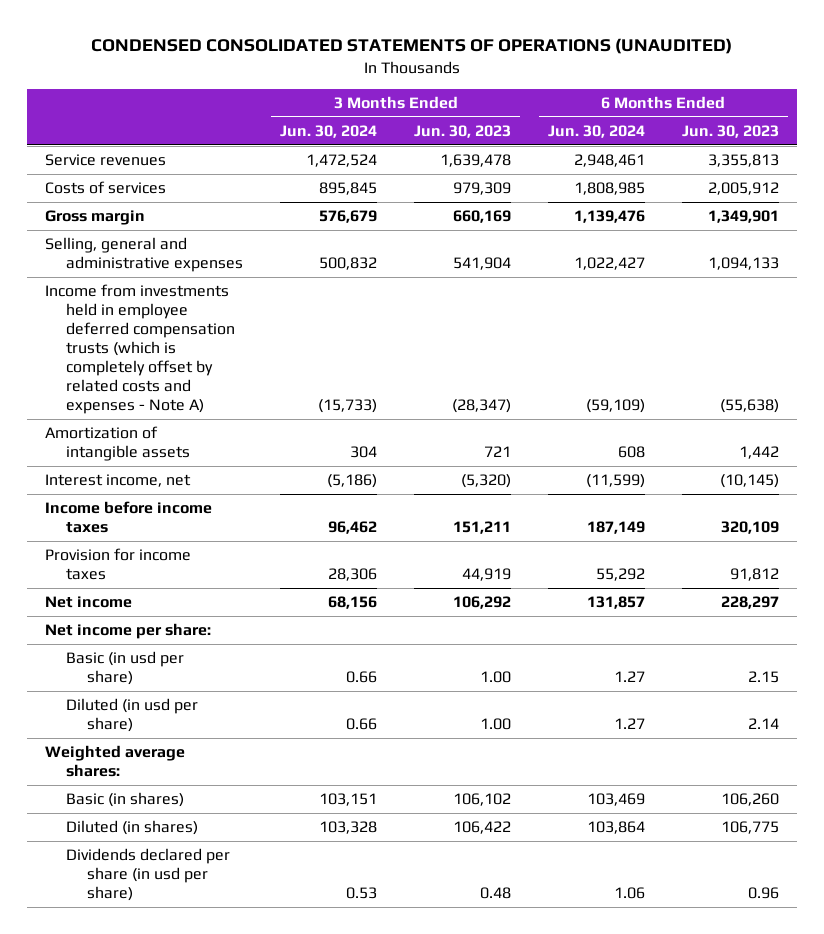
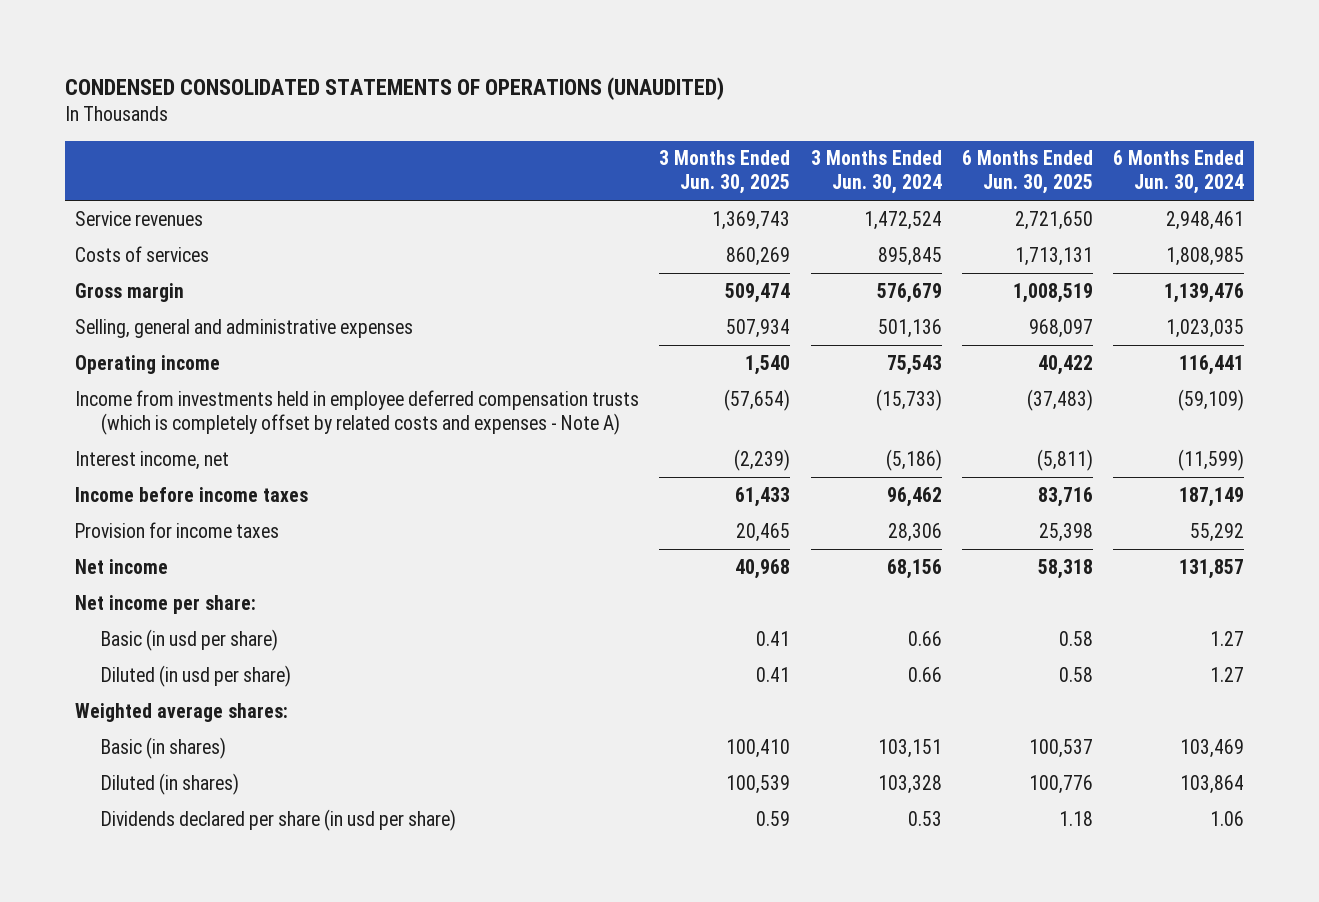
[413,124,511,138] Jun. 30, 2023 -> none
[681,124,779,138] Jun. 30, 2023 -> none
none -> [659,150,791,195] 3 Months Ended Jun. 30, 2025
none -> [961,150,1093,195] 6 Months Ended Jun. 30, 2025
[319,257,378,271] 500,832 -> [877,318,942,338] 501,136
[573,257,645,271] 1,022,427 -> [1165,318,1244,338] 1,023,035
none -> [75,354,221,374] Operating income
[45,426,191,462] Amortization of intangible assets -> none

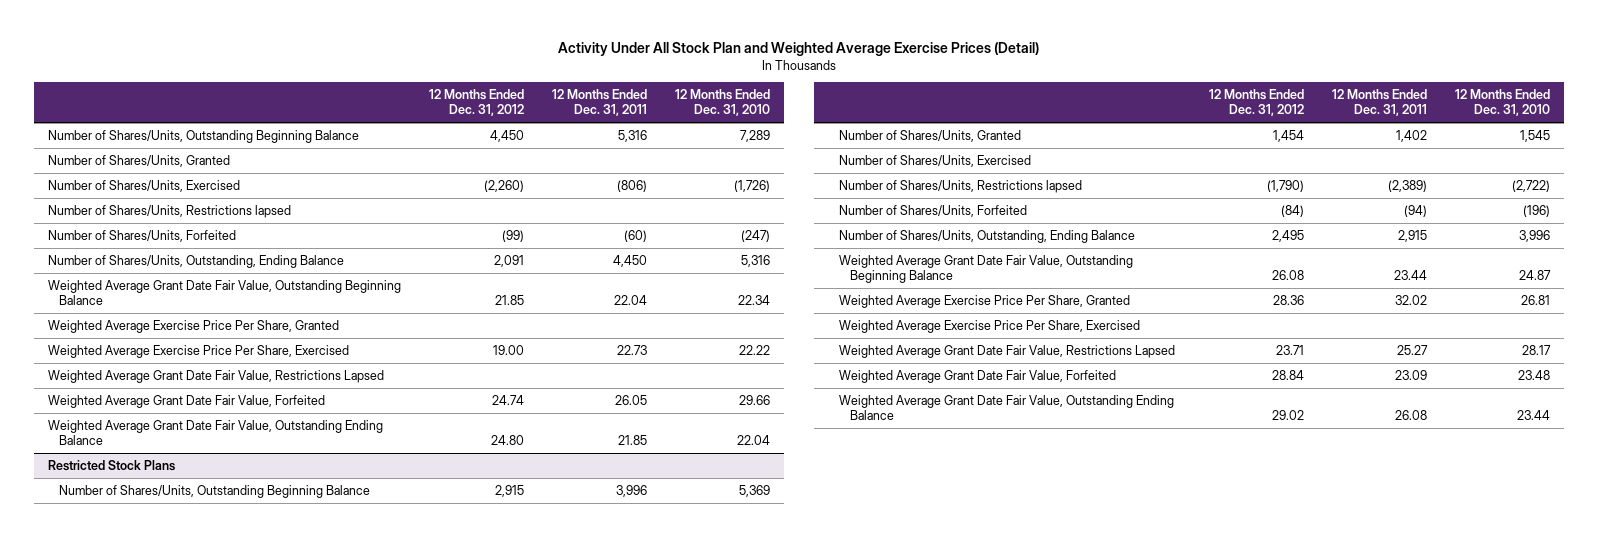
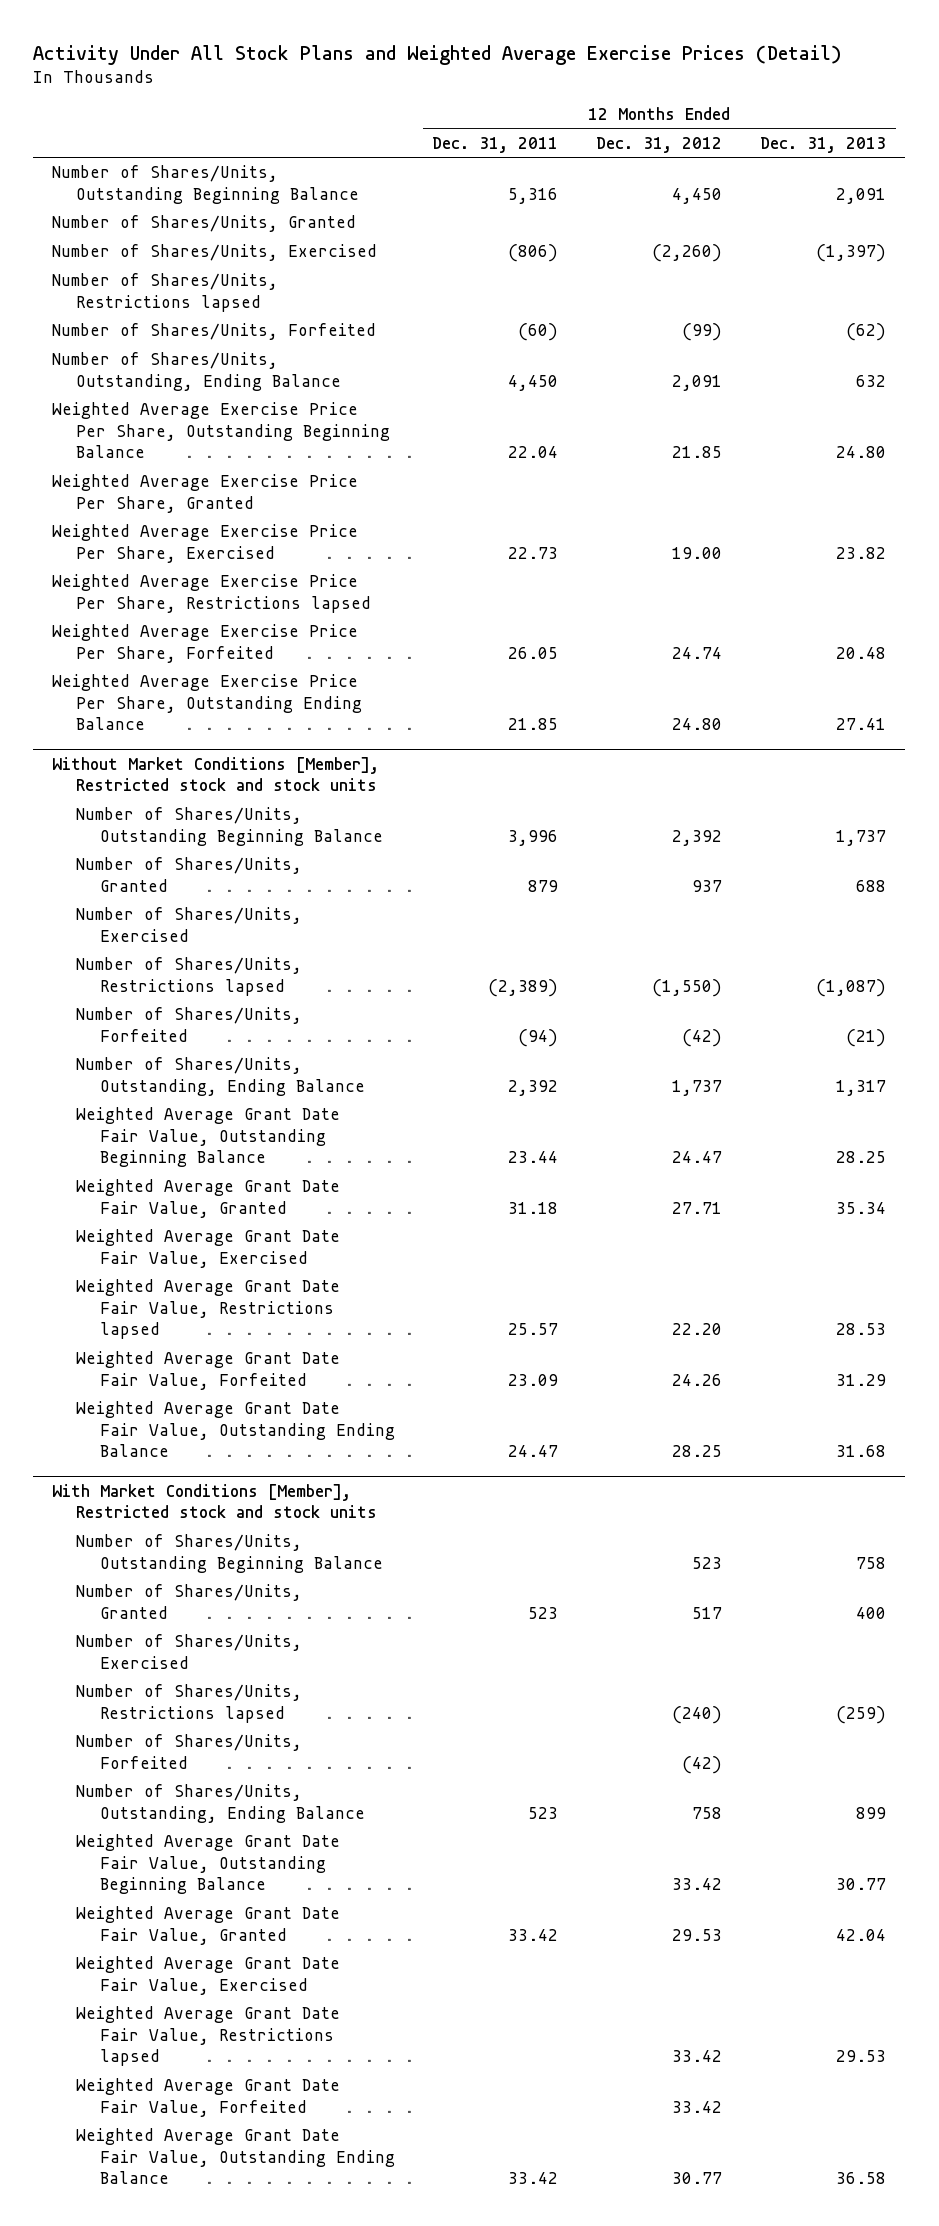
[558,42,1040,57] Activity Under All Stock Plan and Weighted Average Exercise Prices (Detail) -> [33,44,843,65] Activity Under All Stock Plans and Weighted Average Exercise Prices (Detail)
[674,89,770,117] 12 Months Ended Dec. 31, 2010 -> none
none -> [760,136,887,153] Dec. 31, 2013
[48,279,402,305] Weighted Average Grant Date Fair Value, Outstanding Beginning Balance -> [52,402,390,459] Weighted Average Exercise Price Per Share, Outstanding Beginning Balance
[48,459,176,471] Restricted Stock Plans -> none
[48,369,385,383] Weighted Average Grant Date Fair Value, Restrictions Lapsed -> [52,574,371,613] Weighted Average Exercise Price Per Share, Restrictions lapsed
[48,394,326,408] Weighted Average Grant Date Fair Value, Forfeited -> [52,624,359,663] Weighted Average Exercise Price Per Share, Forfeited
[48,419,384,445] Weighted Average Grant Date Fair Value, Outstanding Ending Balance -> [52,674,362,731] Weighted Average Exercise Price Per Share, Outstanding Ending Balance
none -> [52,756,380,792] Without Market Conditions [Member], Restricted stock and stock units
[495,484,525,497] 2,915 -> [672,829,723,846] 2,392
[1273,129,1305,142] 1,454 -> [692,879,723,892] 937
[1396,129,1428,142] 1,402 -> [528,879,559,892] 879
[1267,179,1305,192] (1,790) -> [652,978,723,997] (1,550)
[1281,204,1305,217] (84) -> [682,1028,723,1047] (42)
[1272,229,1305,242] 2,495 -> [672,1079,723,1096] 1,737
[1398,229,1428,242] 2,915 -> [508,1079,559,1096] 2,392
[1272,269,1305,280] 26.08 -> [672,1151,723,1164] 24.47
[839,294,1131,308] Weighted Average Exercise Price Per Share, Granted -> [75,1179,340,1218] Weighted Average Grant Date Fair Value, Granted
[1273,294,1305,305] 28.36 -> [672,1201,723,1214] 27.71
[1395,294,1428,305] 32.02 -> [508,1201,559,1214] 31.18
[839,319,1141,333] Weighted Average Exercise Price Per Share, Exercised -> [75,1229,340,1268] Weighted Average Grant Date Fair Value, Exercised
[839,344,1176,358] Weighted Average Grant Date Fair Value, Restrictions Lapsed -> [75,1279,340,1340] Weighted Average Grant Date Fair Value, Restrictions lapsed
[1276,344,1305,355] 23.71 -> [672,1323,723,1336] 22.20
[1397,344,1429,355] 25.27 -> [508,1323,559,1336] 25.57
[1272,369,1305,380] 28.84 -> [672,1373,723,1386] 24.26
[1272,409,1305,420] 29.02 -> [672,1445,723,1458] 28.25
[1395,409,1428,420] 26.08 -> [508,1445,559,1458] 24.47
none -> [52,1483,377,1519] With Market Conditions [Member], Restricted stock and stock units
none -> [75,1534,383,1573] Number of Shares/Units, Outstanding Beginning Balance
none -> [75,1584,302,1619] Number of Shares/Units, Granted
none -> [75,1634,302,1669] Number of Shares/Units, Exercised
none -> [75,1684,302,1723] Number of Shares/Units, Restrictions lapsed
none -> [75,1734,302,1769] Number of Shares/Units, Forfeited
none -> [75,1784,365,1823] Number of Shares/Units, Outstanding, Ending Balance
none -> [75,1834,340,1895] Weighted Average Grant Date Fair Value, Outstanding Beginning Balance
none -> [75,1906,340,1945] Weighted Average Grant Date Fair Value, Granted
none -> [75,1956,340,1995] Weighted Average Grant Date Fair Value, Exercised
none -> [75,2006,340,2067] Weighted Average Grant Date Fair Value, Restrictions lapsed
none -> [75,2078,340,2117] Weighted Average Grant Date Fair Value, Forfeited
none -> [75,2128,395,2185] Weighted Average Grant Date Fair Value, Outstanding Ending Balance

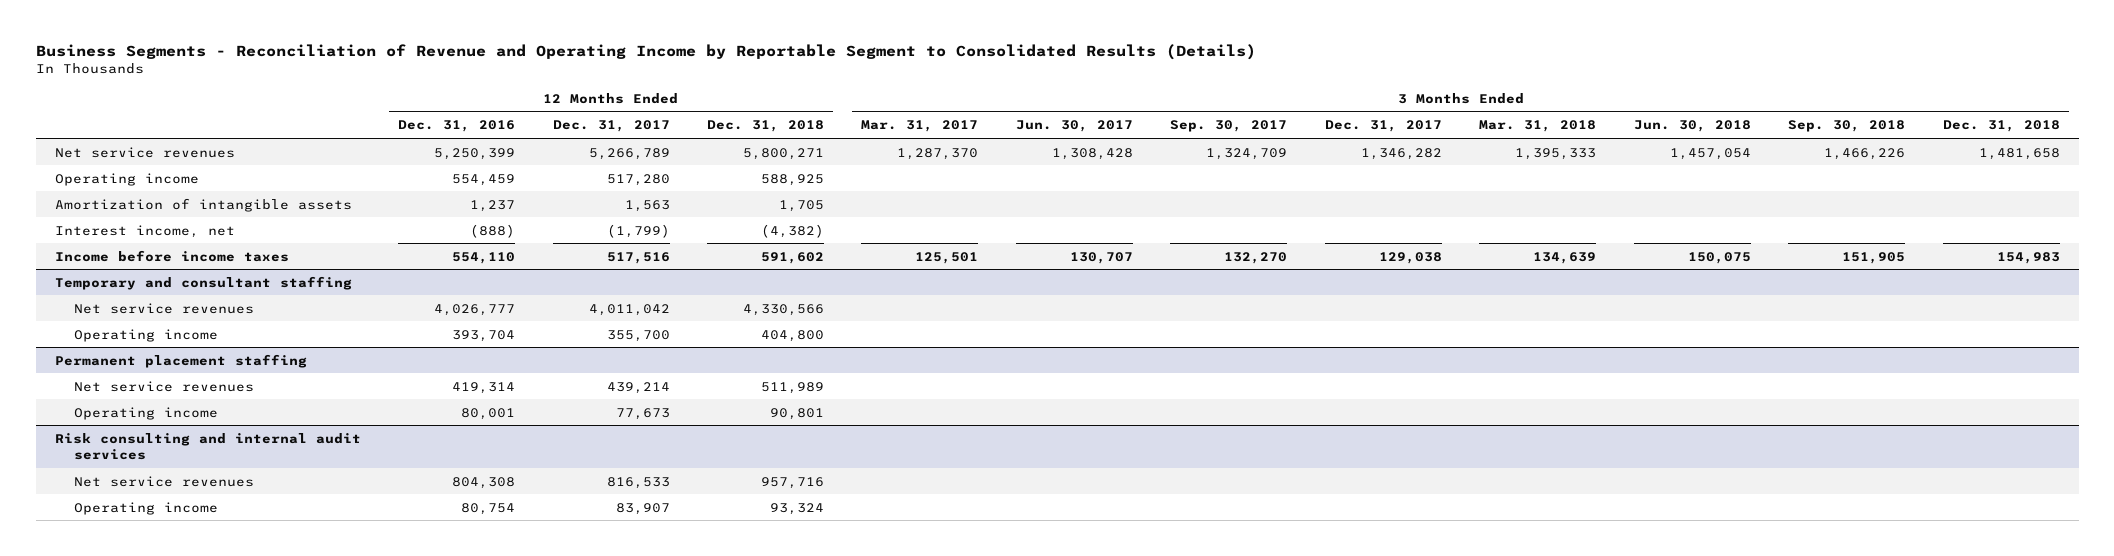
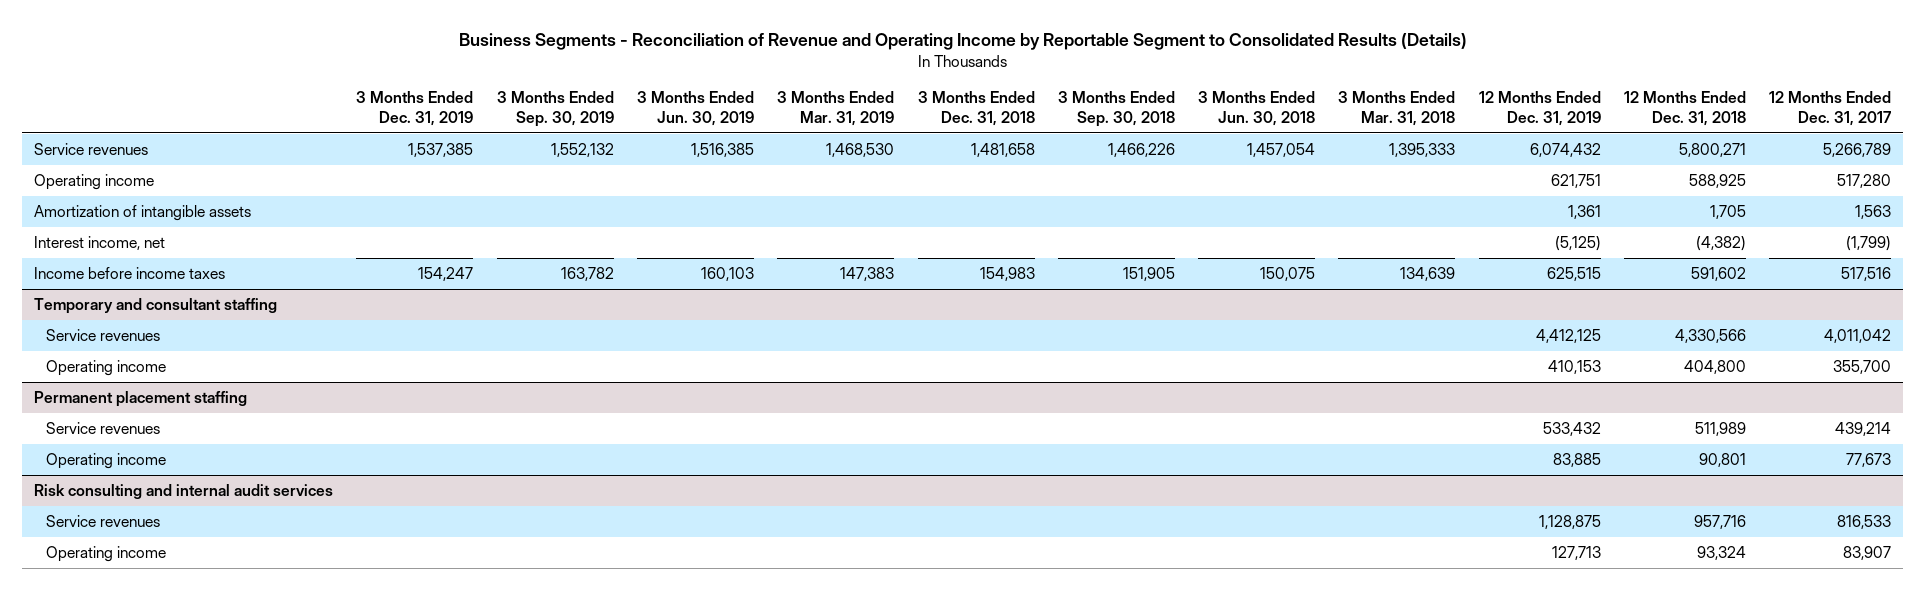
[398,120,516,133] Dec. 31, 2016 -> none
[861,120,979,133] Mar. 31, 2017 -> none
[1015,120,1133,133] Jun. 30, 2017 -> none
[1170,120,1288,133] Sep. 30, 2017 -> none
[1324,120,1442,133] Dec. 31, 2017 -> none
none -> [356,91,474,126] 3 Months Ended Dec. 31, 2019
none -> [496,91,614,127] 3 Months Ended Sep. 30, 2019
none -> [636,91,754,126] 3 Months Ended Jun. 30, 2019
none -> [777,91,895,126] 3 Months Ended Mar. 31, 2019
none -> [1478,91,1601,126] 12 Months Ended Dec. 31, 2019
[54,146,235,158] Net service revenues -> [34,143,149,156] Service revenues
[74,302,255,314] Net service revenues -> [46,329,161,342] Service revenues
[74,380,255,392] Net service revenues -> [46,422,161,435] Service revenues
[74,475,255,487] Net service revenues -> [46,515,161,528] Service revenues

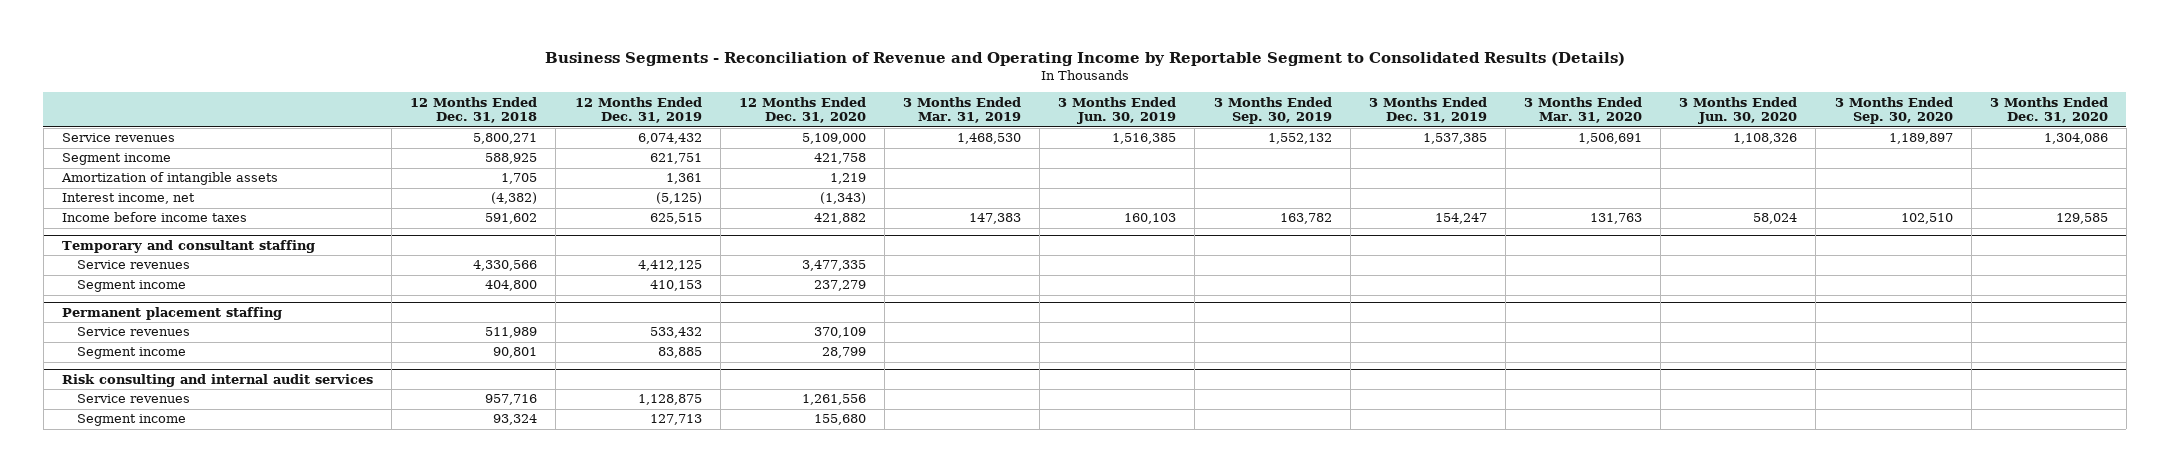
[917,91,1035,126] 3 Months Ended Dec. 31, 2018 -> none
[1057,91,1175,127] 3 Months Ended Sep. 30, 2018 -> none
[1198,91,1316,126] 3 Months Ended Jun. 30, 2018 -> none
[1338,91,1456,126] 3 Months Ended Mar. 31, 2018 -> none
[1769,91,1892,126] 12 Months Ended Dec. 31, 2017 -> none
none -> [738,96,866,124] 12 Months Ended Dec. 31, 2020
none -> [1524,96,1643,124] 3 Months Ended Mar. 31, 2020
none -> [1679,96,1798,125] 3 Months Ended Jun. 30, 2020
none -> [1834,96,1953,125] 3 Months Ended Sep. 30, 2020
none -> [1989,96,2108,124] 3 Months Ended Dec. 31, 2020
[34,174,155,191] Operating income -> [62,153,172,166] Segment income
[46,360,167,377] Operating income -> [76,280,186,293] Segment income
[46,453,167,470] Operating income -> [76,347,186,360] Segment income
[46,546,167,563] Operating income -> [76,414,186,427] Segment income

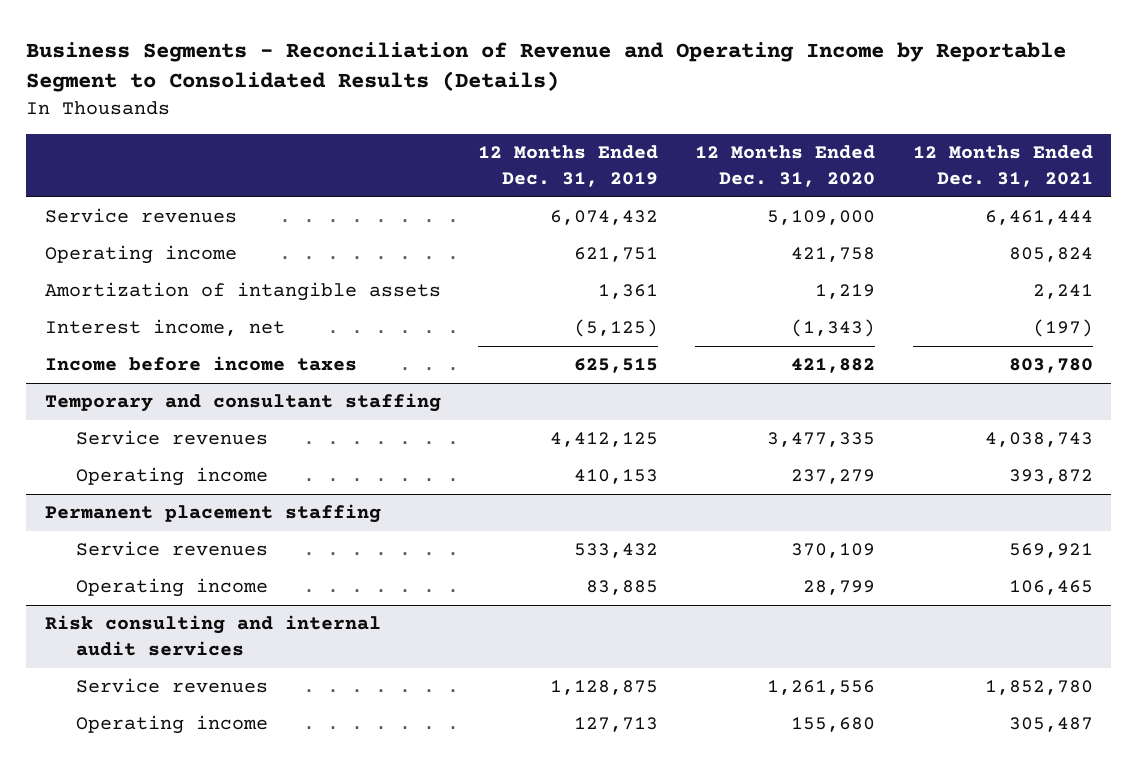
[410,96,538,124] 12 Months Ended Dec. 31, 2018 -> none
[903,96,1022,124] 3 Months Ended Mar. 31, 2019 -> none
[1058,96,1177,125] 3 Months Ended Jun. 30, 2019 -> none
[1213,96,1332,125] 3 Months Ended Sep. 30, 2019 -> none
[1368,96,1487,124] 3 Months Ended Dec. 31, 2019 -> none
[1524,96,1643,124] 3 Months Ended Mar. 31, 2020 -> none
[1679,96,1798,125] 3 Months Ended Jun. 30, 2020 -> none
[1834,96,1953,125] 3 Months Ended Sep. 30, 2020 -> none
[1989,96,2108,124] 3 Months Ended Dec. 31, 2020 -> none
none -> [912,145,1093,187] 12 Months Ended Dec. 31, 2021
[62,153,172,166] Segment income -> [44,245,237,265] Operating income
[76,280,186,293] Segment income -> [76,467,269,487] Operating income
[76,347,186,360] Segment income -> [76,578,269,598] Operating income
[76,414,186,427] Segment income -> [76,715,269,735] Operating income

